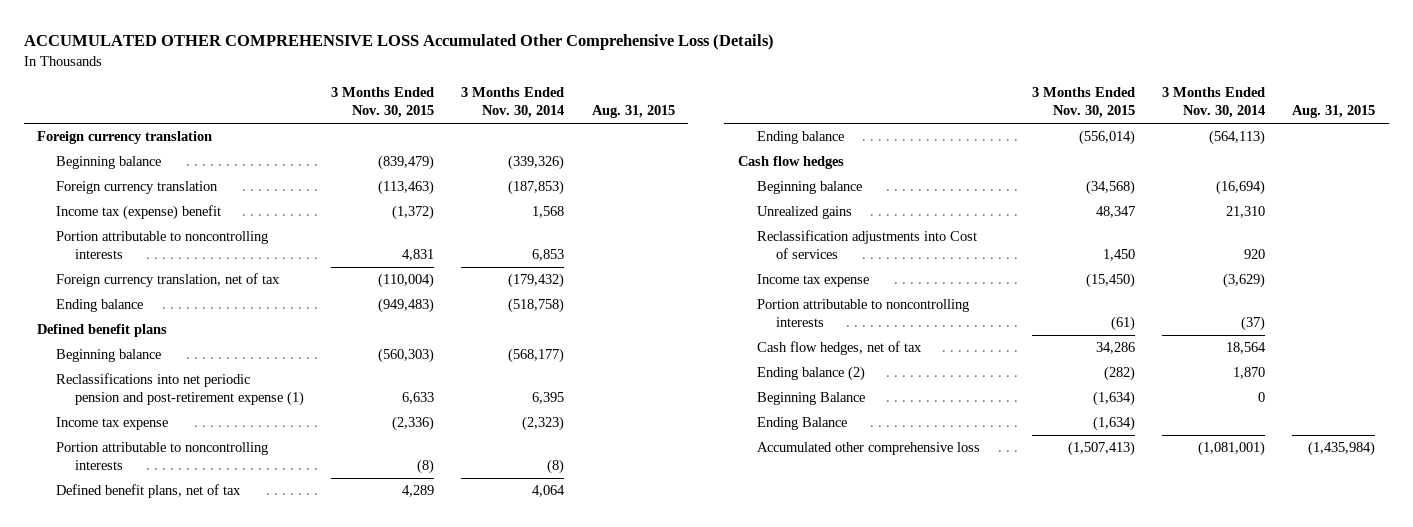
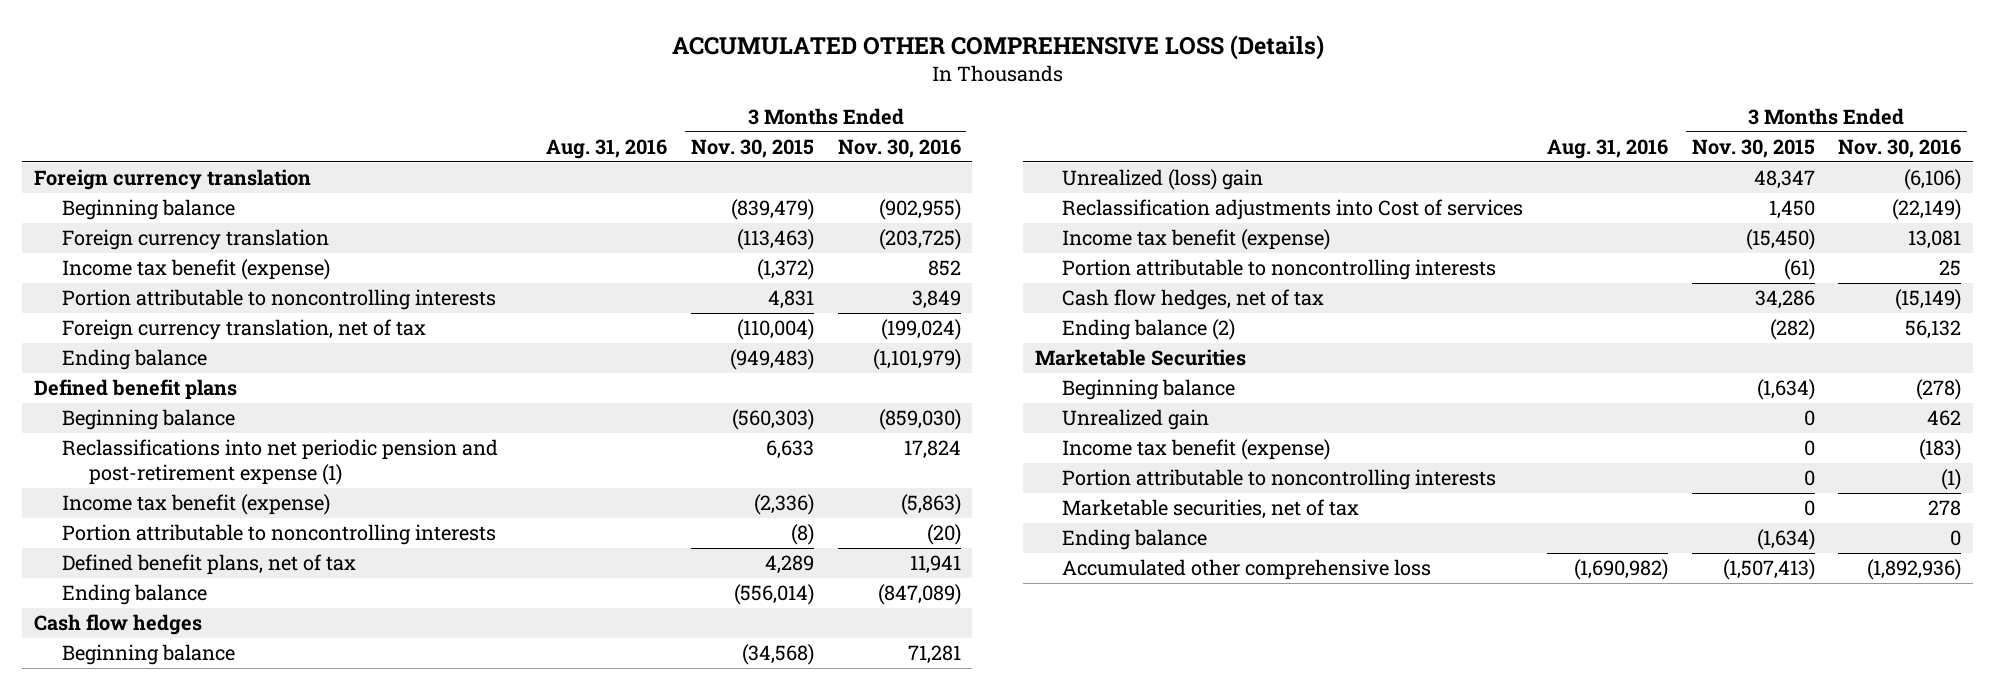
[23,34,774,51] ACCUMULATED OTHER COMPREHENSIVE LOSS Accumulated Other Comprehensive Loss (Details) -> [671,34,1324,60] ACCUMULATED OTHER COMPREHENSIVE LOSS (Details)
[461,87,565,119] 3 Months Ended Nov. 30, 2014 -> none
[591,105,675,119] Aug. 31, 2015 -> none
none -> [546,138,668,159] Aug. 31, 2016
none -> [837,138,961,158] Nov. 30, 2016
[56,205,222,221] Income tax (expense) benefit -> [61,259,330,281] Income tax benefit (expense)
[56,417,169,431] Income tax expense -> [61,494,330,516] Income tax benefit (expense)
[756,206,852,220] Unrealized gains -> [1062,169,1264,191] Unrealized (loss) gain
[756,274,869,288] Income tax expense -> [1062,229,1331,251] Income tax benefit (expense)
none -> [1034,349,1246,367] Marketable Securities
[756,392,865,406] Beginning Balance -> [1062,379,1236,401] Beginning balance
none -> [1062,409,1210,431] Unrealized gain
none -> [1062,439,1331,461] Income tax benefit (expense)
none -> [1062,469,1497,491] Portion attributable to noncontrolling interests
none -> [1062,499,1360,520] Marketable securities, net of tax
[756,417,847,431] Ending Balance -> [1062,529,1208,551] Ending balance

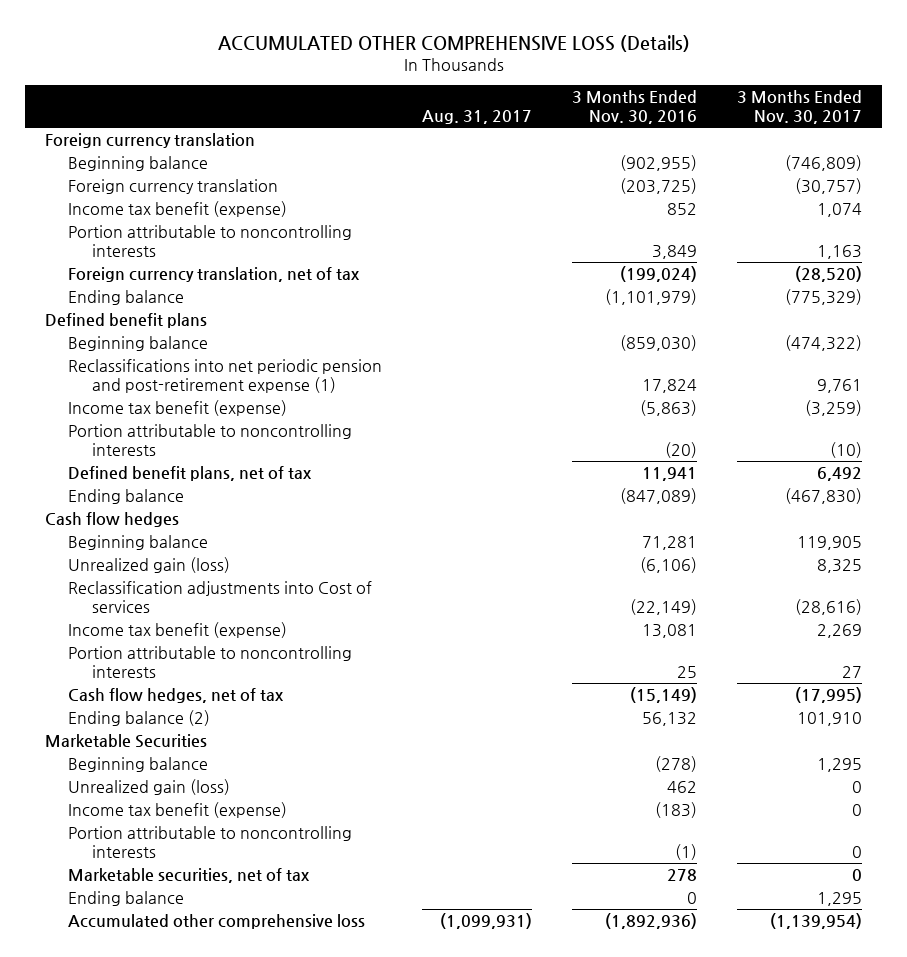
[546,138,668,159] Aug. 31, 2016 -> none
[690,138,814,158] Nov. 30, 2015 -> none
none -> [422,110,533,125] Aug. 31, 2017
none -> [737,90,863,125] 3 Months Ended Nov. 30, 2017
[1062,169,1264,191] Unrealized (loss) gain -> [68,556,231,573] Unrealized gain (loss)
[1062,409,1210,431] Unrealized gain -> [68,778,231,795] Unrealized gain (loss)

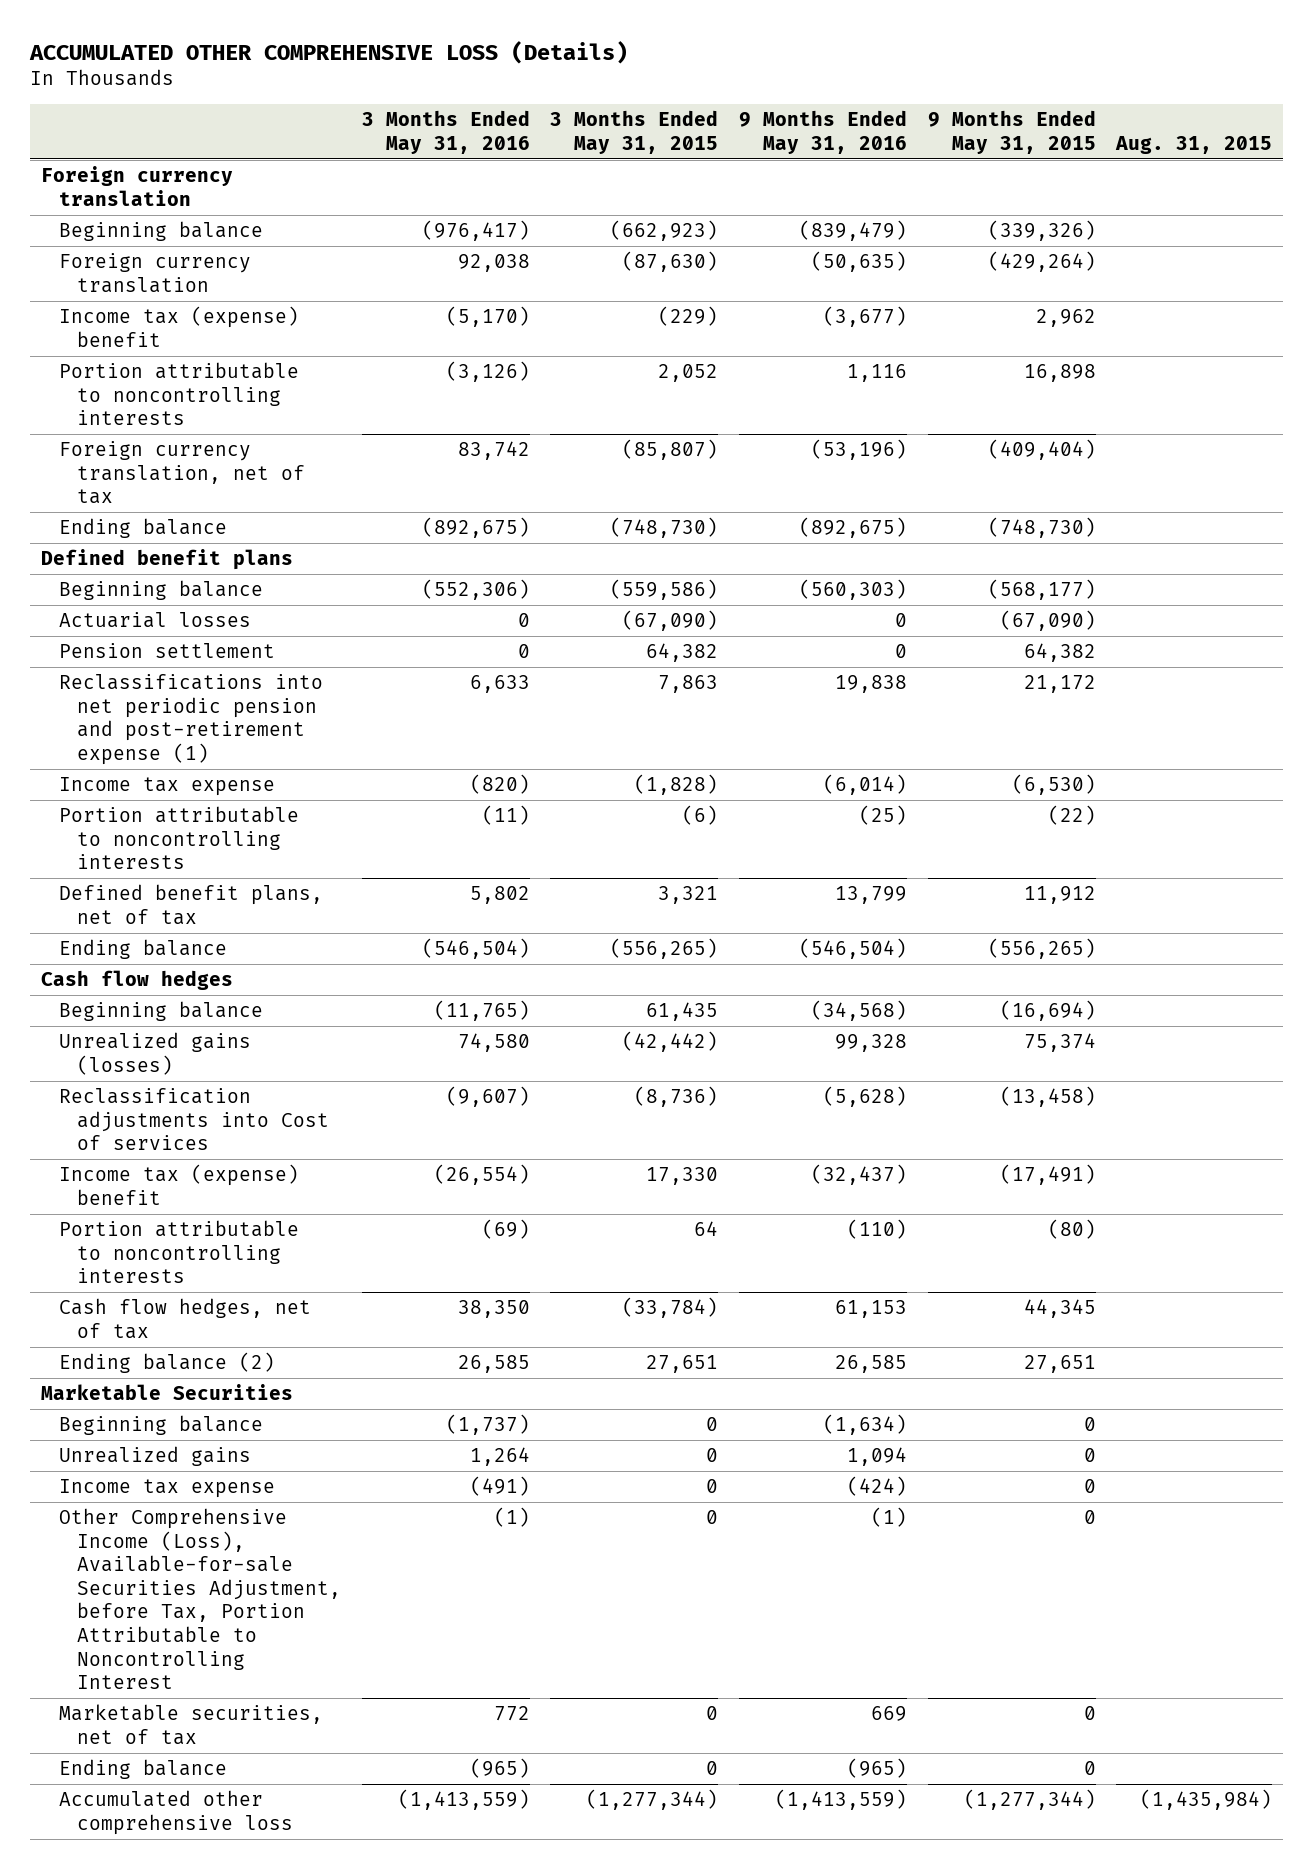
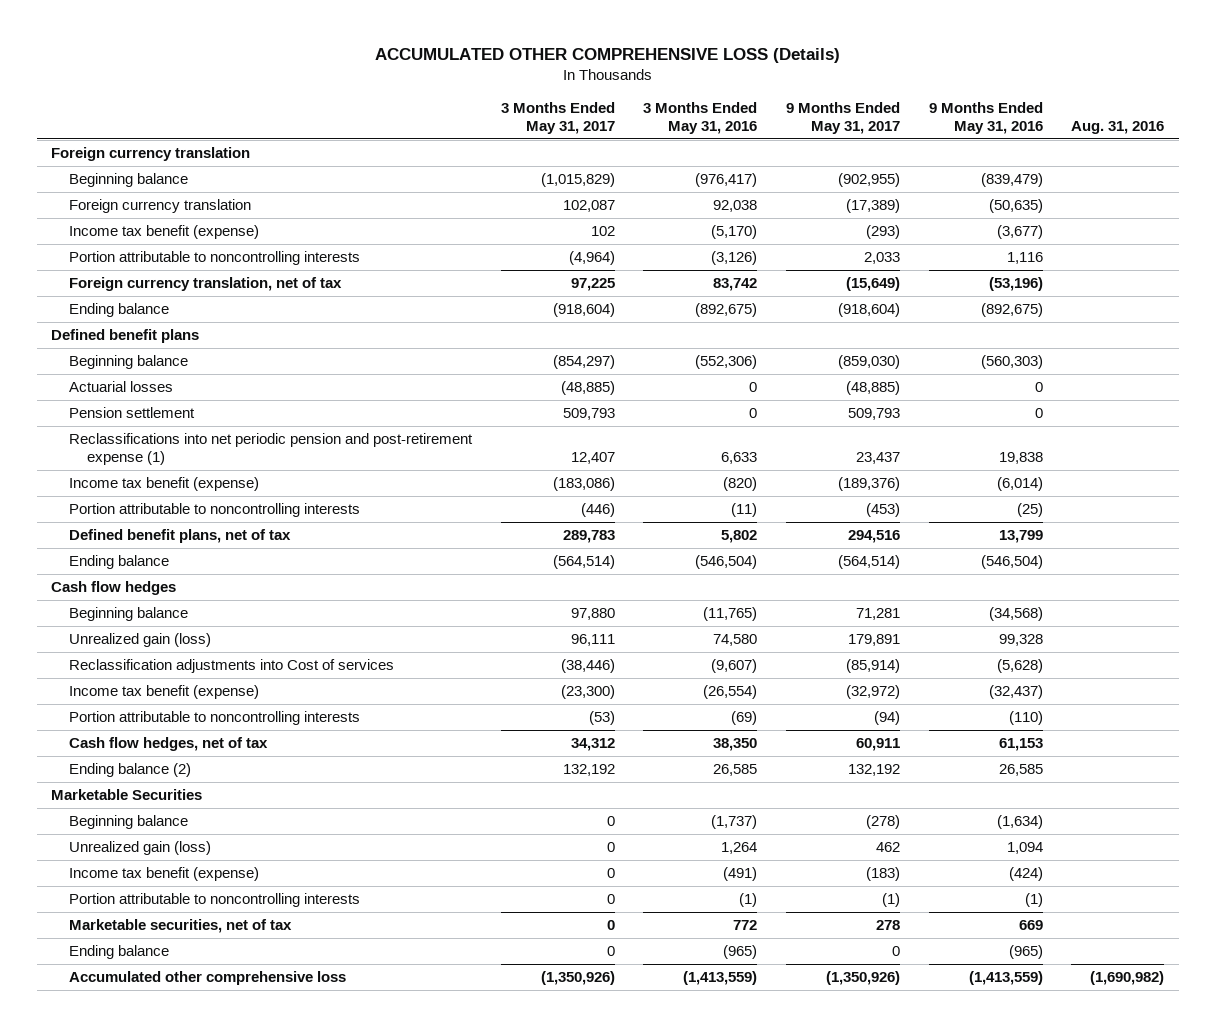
[550,110,719,154] 3 Months Ended May 31, 2015 -> none
[927,110,1096,154] 9 Months Ended May 31, 2015 -> none
[1115,135,1273,154] Aug. 31, 2015 -> none
none -> [500,102,615,134] 3 Months Ended May 31, 2017
none -> [785,102,900,134] 9 Months Ended May 31, 2017
none -> [1071,120,1165,134] Aug. 31, 2016
[58,306,299,347] Income tax (expense) benefit -> [68,225,259,240] Income tax benefit (expense)
[58,777,275,797] Income tax expense -> [68,477,259,492] Income tax benefit (expense)
[58,1032,251,1075] Unrealized gains (losses) -> [68,633,211,648] Unrealized gain (loss)
[58,1164,299,1205] Income tax (expense) benefit -> [68,685,259,700] Income tax benefit (expense)
[58,1446,251,1467] Unrealized gains -> [68,841,211,856] Unrealized gain (loss)
[58,1479,275,1499] Income tax expense -> [68,867,259,882] Income tax benefit (expense)
[58,1508,342,1690] Other Comprehensive Income (Loss), Available-for-sale Securities Adjustment, before Tax, Portion Attributable to Noncontrolling Interest -> [68,893,360,908] Portion attributable to noncontrolling interests

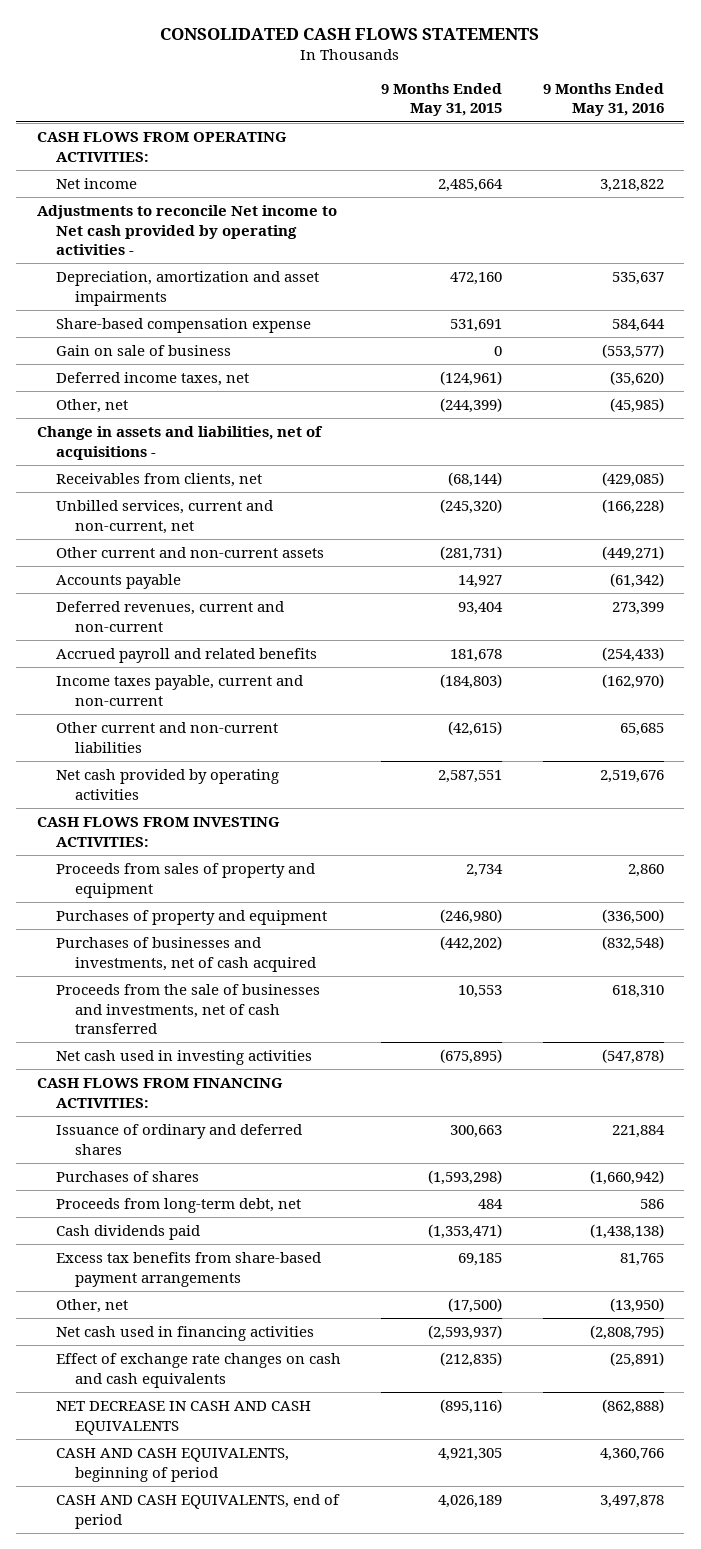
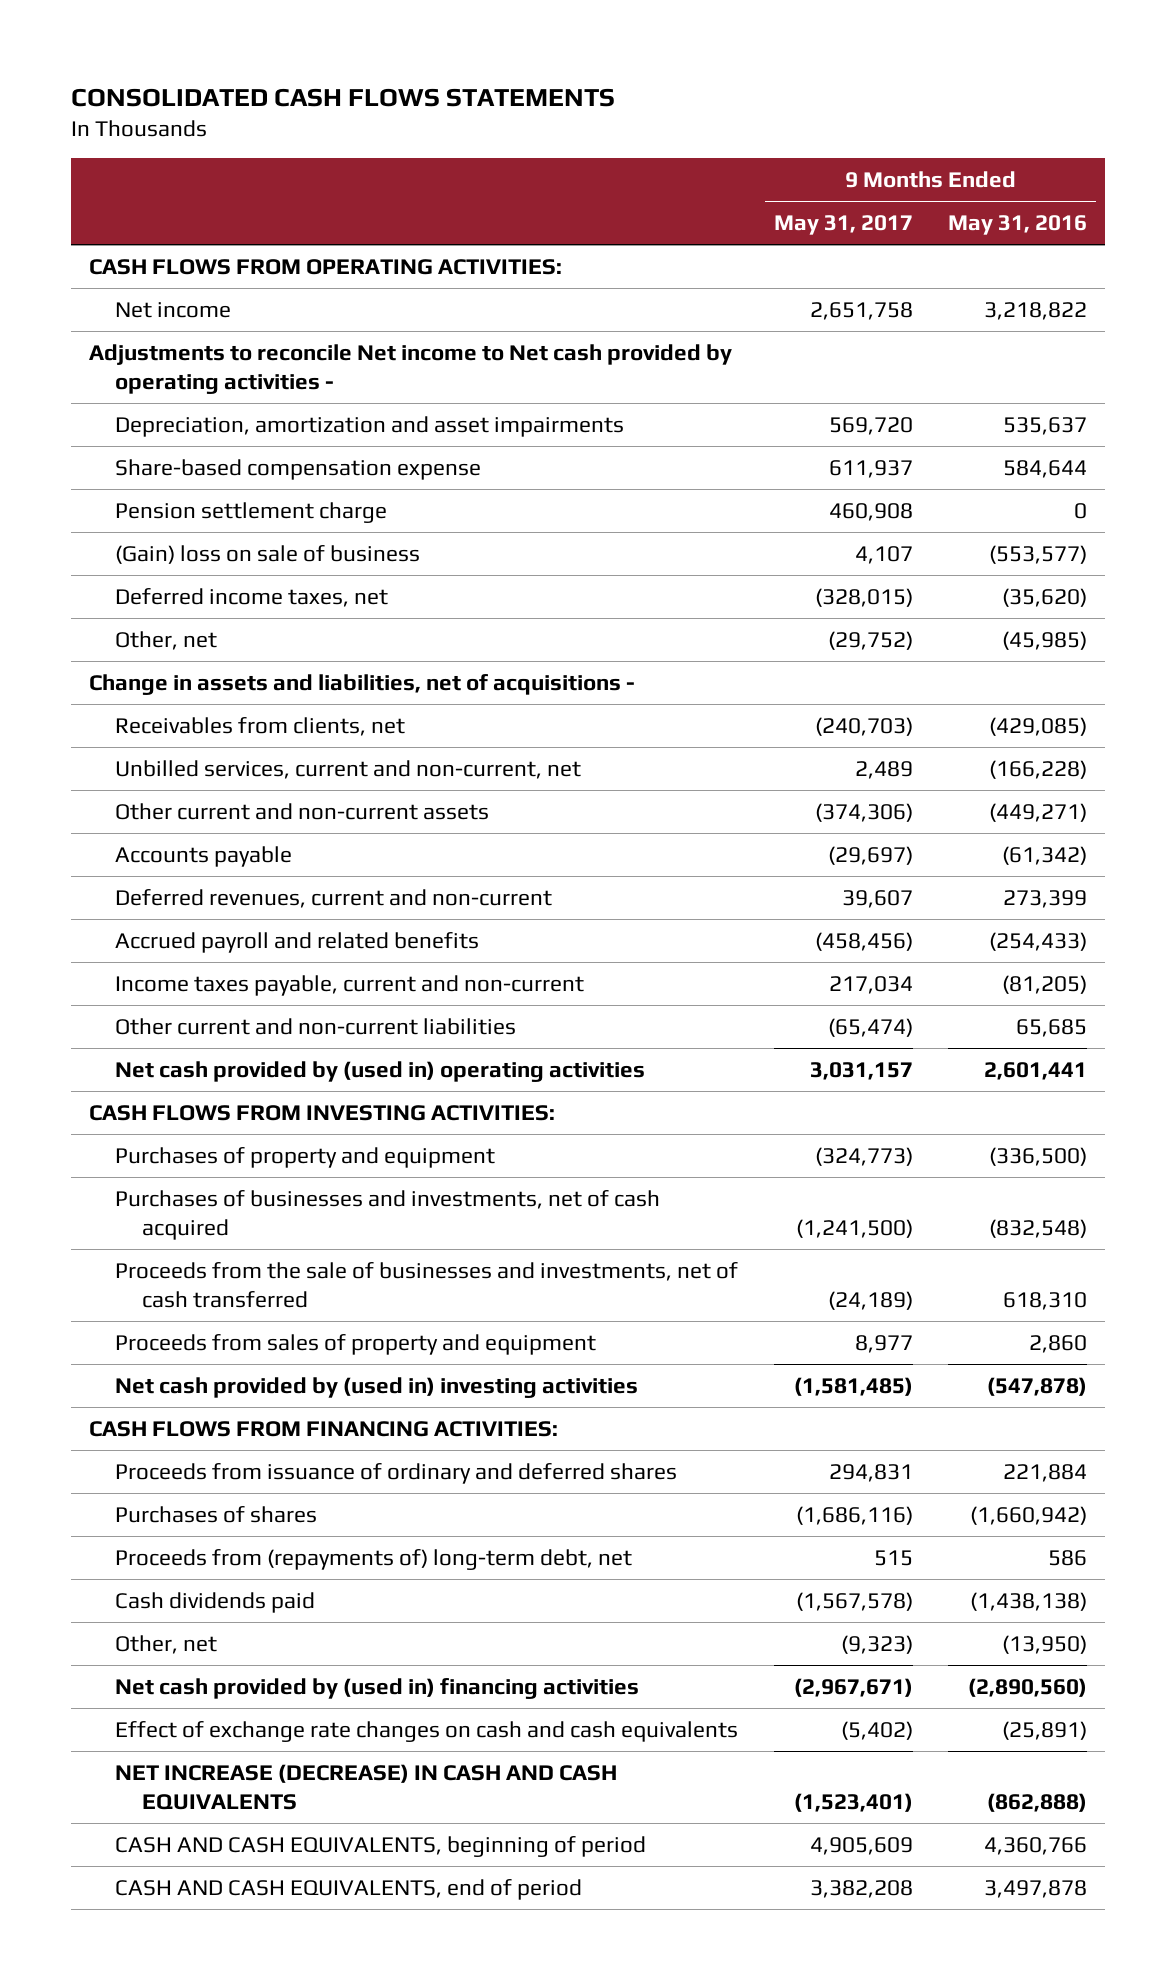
[381,82,503,117] 9 Months Ended May 31, 2015 -> none
none -> [773,215,913,236] May 31, 2017
none -> [115,501,388,523] Pension settlement charge
[55,345,231,357] Gain on sale of business -> [115,544,421,564] (Gain) loss on sale of business
[601,674,664,690] (162,970) -> [1002,974,1088,994] (81,205)
[55,769,279,800] Net cash provided by operating activities -> [115,1060,646,1082] Net cash provided by (used in) operating activities
[599,770,664,784] 2,519,676 -> [984,1061,1088,1080] 2,601,441
[55,863,315,898] Proceeds from sales of property and equipment -> [115,1333,597,1355] Proceeds from sales of property and equipment
[55,1050,312,1066] Net cash used in investing activities -> [115,1376,639,1398] Net cash provided by (used in) investing activities
[55,1124,302,1155] Issuance of ordinary and deferred shares -> [115,1462,678,1484] Proceeds from issuance of ordinary and deferred shares
[55,1198,301,1214] Proceeds from long-term debt, net -> [115,1548,633,1570] Proceeds from (repayments of) long-term debt, net
[55,1252,321,1287] Excess tax benefits from share-based payment arrangements -> none
[55,1326,314,1342] Net cash used in financing activities -> [115,1677,640,1699] Net cash provided by (used in) financing activities
[589,1325,664,1341] (2,808,795) -> [968,1677,1088,1697] (2,890,560)
[55,1401,311,1435] NET DECREASE IN CASH AND CASH EQUIVALENTS -> [115,1763,618,1810] NET INCREASE (DECREASE) IN CASH AND CASH EQUIVALENTS

